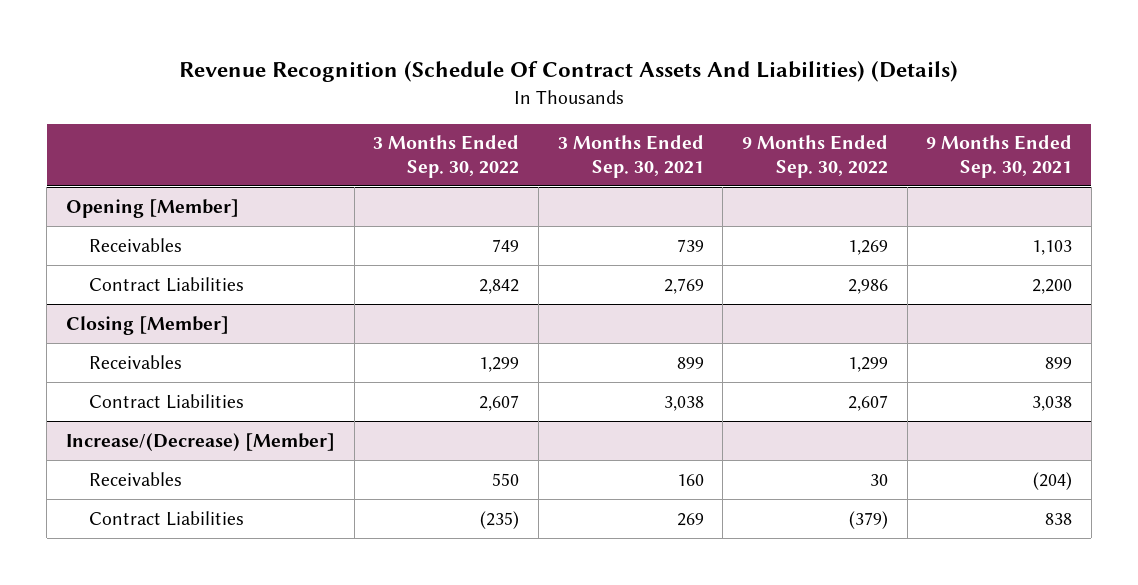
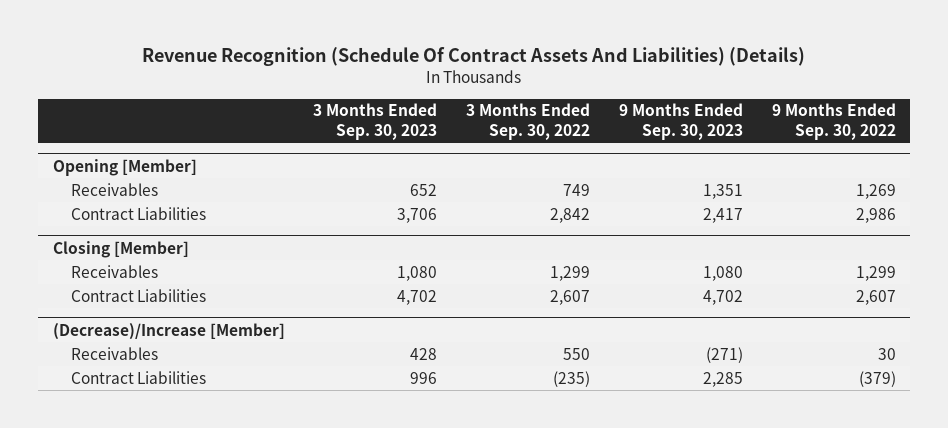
[557,135,704,178] 3 Months Ended Sep. 30, 2021 -> none
[926,135,1073,178] 9 Months Ended Sep. 30, 2021 -> none
none -> [313,103,438,141] 3 Months Ended Sep. 30, 2023
none -> [619,103,744,141] 9 Months Ended Sep. 30, 2023
[66,432,336,451] Increase/(Decrease) [Member] -> [52,322,285,340] (Decrease)/Increase [Member]

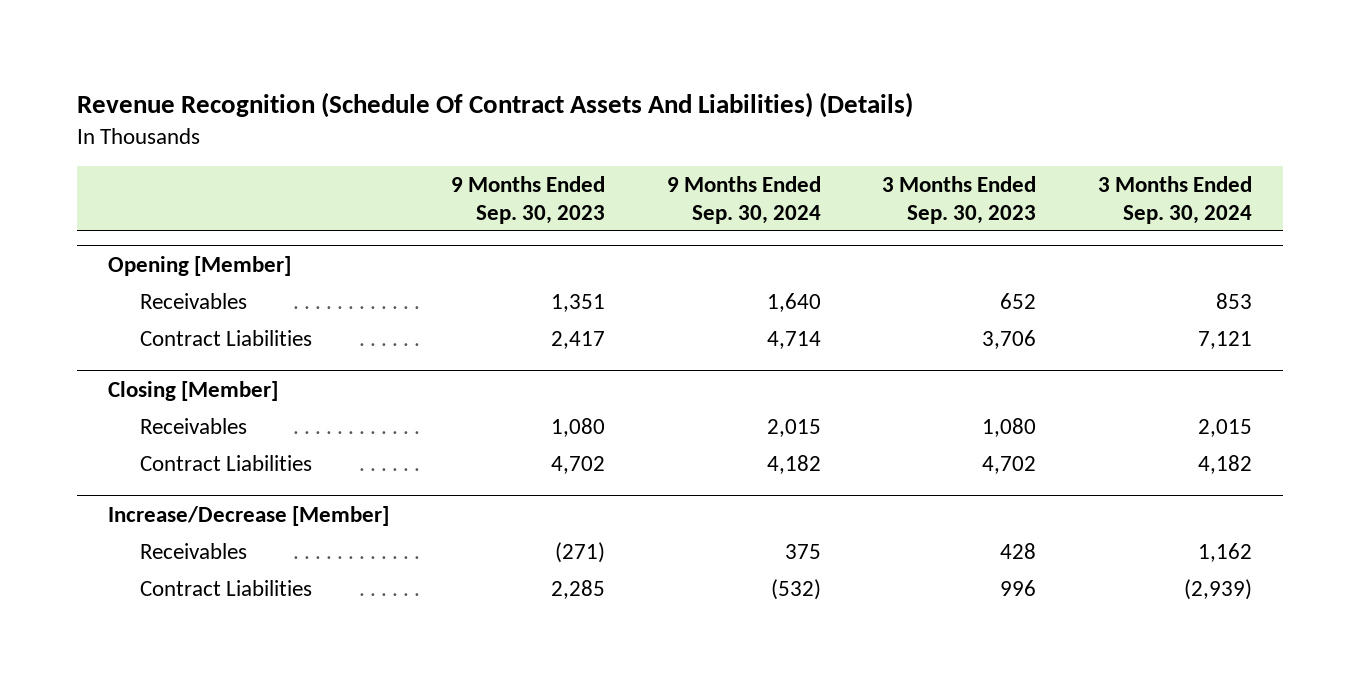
[466,103,591,141] 3 Months Ended Sep. 30, 2022 -> none
[771,103,896,141] 9 Months Ended Sep. 30, 2022 -> none
none -> [666,176,821,224] 9 Months Ended Sep. 30, 2024
none -> [1098,176,1253,224] 3 Months Ended Sep. 30, 2024
[52,322,285,340] (Decrease)/Increase [Member] -> [108,505,390,526] Increase/Decrease [Member]

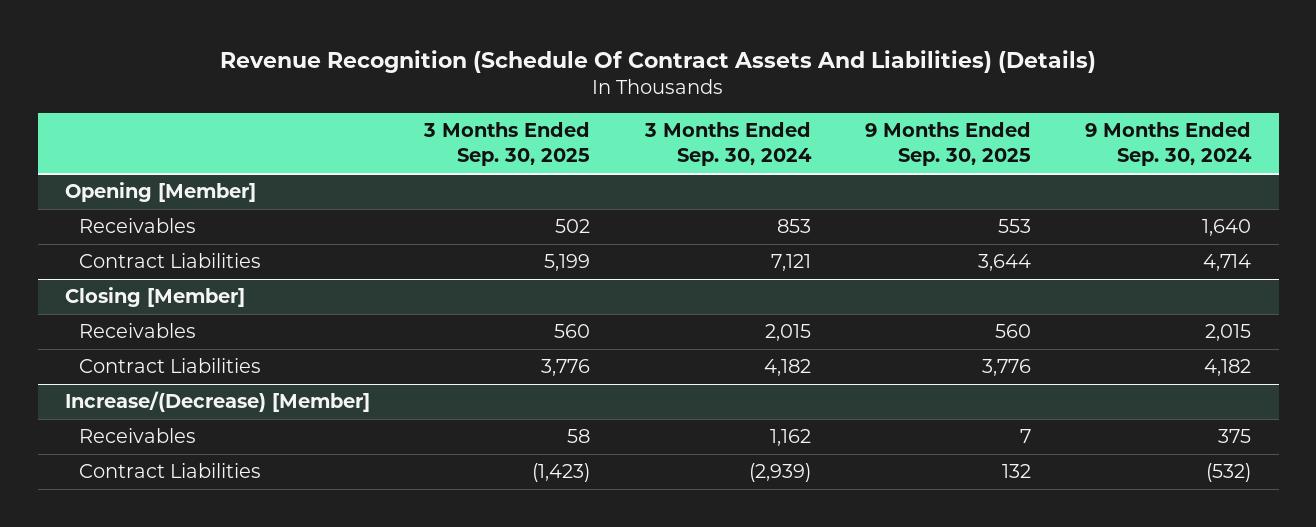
[450,176,605,224] 9 Months Ended Sep. 30, 2023 -> none
[882,176,1037,224] 3 Months Ended Sep. 30, 2023 -> none
none -> [423,122,591,167] 3 Months Ended Sep. 30, 2025
none -> [865,122,1032,167] 9 Months Ended Sep. 30, 2025
[108,505,390,526] Increase/Decrease [Member] -> [65,391,371,413] Increase/(Decrease) [Member]

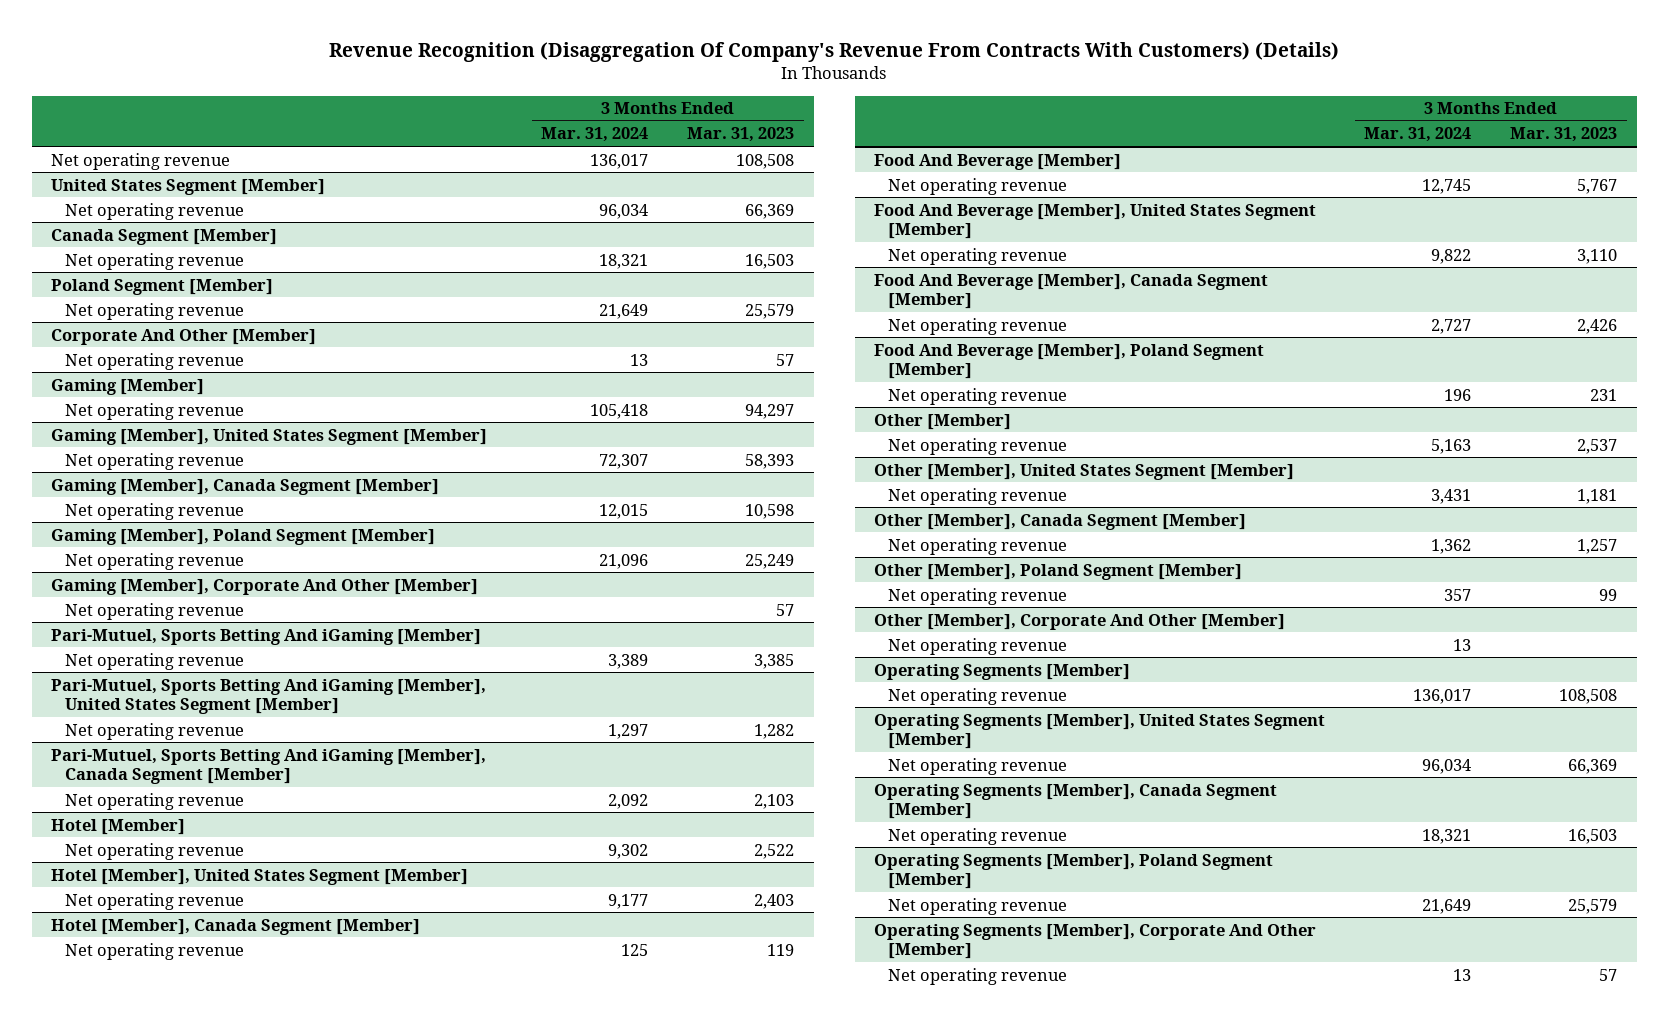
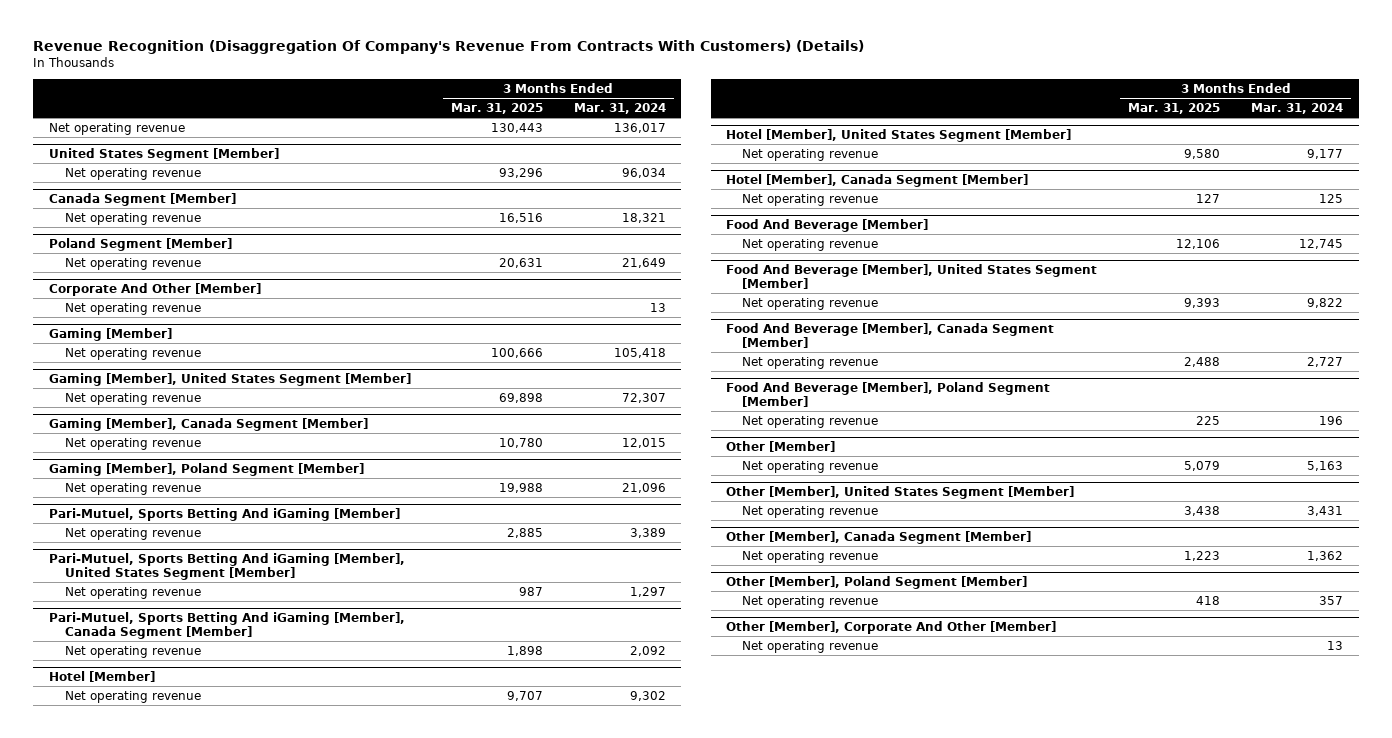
[687,127,795,143] Mar. 31, 2023 -> none
none -> [450,102,543,114] Mar. 31, 2025
[51,578,479,595] Gaming [Member], Corporate And Other [Member] -> none
[64,602,244,620] Net operating revenue -> none
[874,663,1131,680] Operating Segments [Member] -> none
[887,687,1067,705] Net operating revenue -> none
[874,713,1326,750] Operating Segments [Member], United States Segment [Member] -> none
[887,757,1067,775] Net operating revenue -> none
[874,783,1278,820] Operating Segments [Member], Canada Segment [Member] -> none
[887,827,1067,845] Net operating revenue -> none
[874,853,1274,890] Operating Segments [Member], Poland Segment [Member] -> none
[887,897,1067,915] Net operating revenue -> none
[874,923,1317,960] Operating Segments [Member], Corporate And Other [Member] -> none
[887,967,1067,985] Net operating revenue -> none

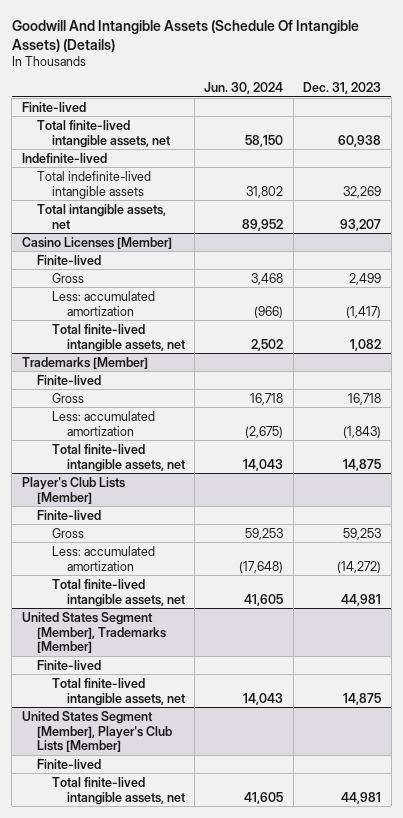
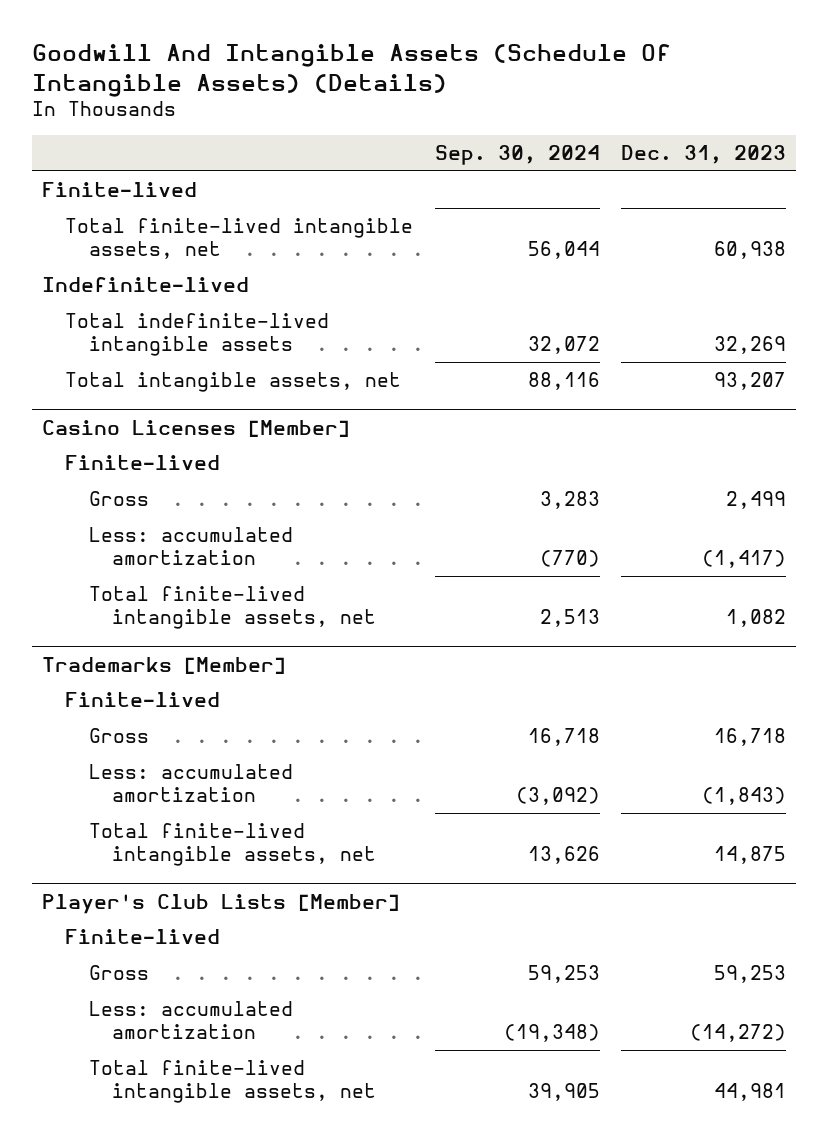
[204,82,284,95] Jun. 30, 2024 -> none
none -> [434,145,600,166] Sep. 30, 2024
[21,611,166,654] United States Segment [Member], Trademarks [Member] -> none
[36,659,101,670] Finite-lived -> none
[51,677,186,706] Total finite-lived intangible assets, net -> none
[21,710,172,753] United States Segment [Member], Player's Club Lists [Member] -> none
[36,758,101,769] Finite-lived -> none
[51,776,186,805] Total finite-lived intangible assets, net -> none

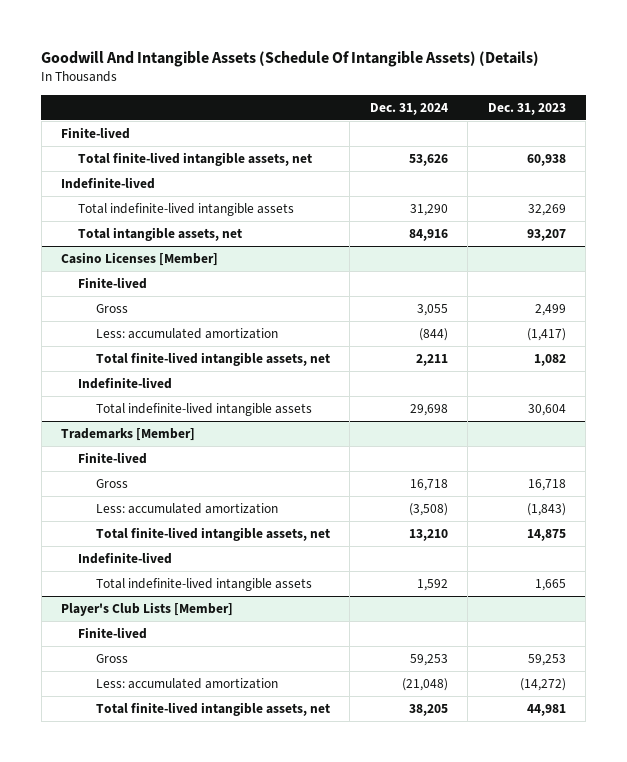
[434,145,600,166] Sep. 30, 2024 -> none
none -> [369,102,448,115] Dec. 31, 2024
none -> [78,377,173,390] Indefinite-lived
none -> [95,403,312,417] Total indefinite-lived intangible assets
none -> [78,552,173,565] Indefinite-lived
none -> [95,578,312,592] Total indefinite-lived intangible assets

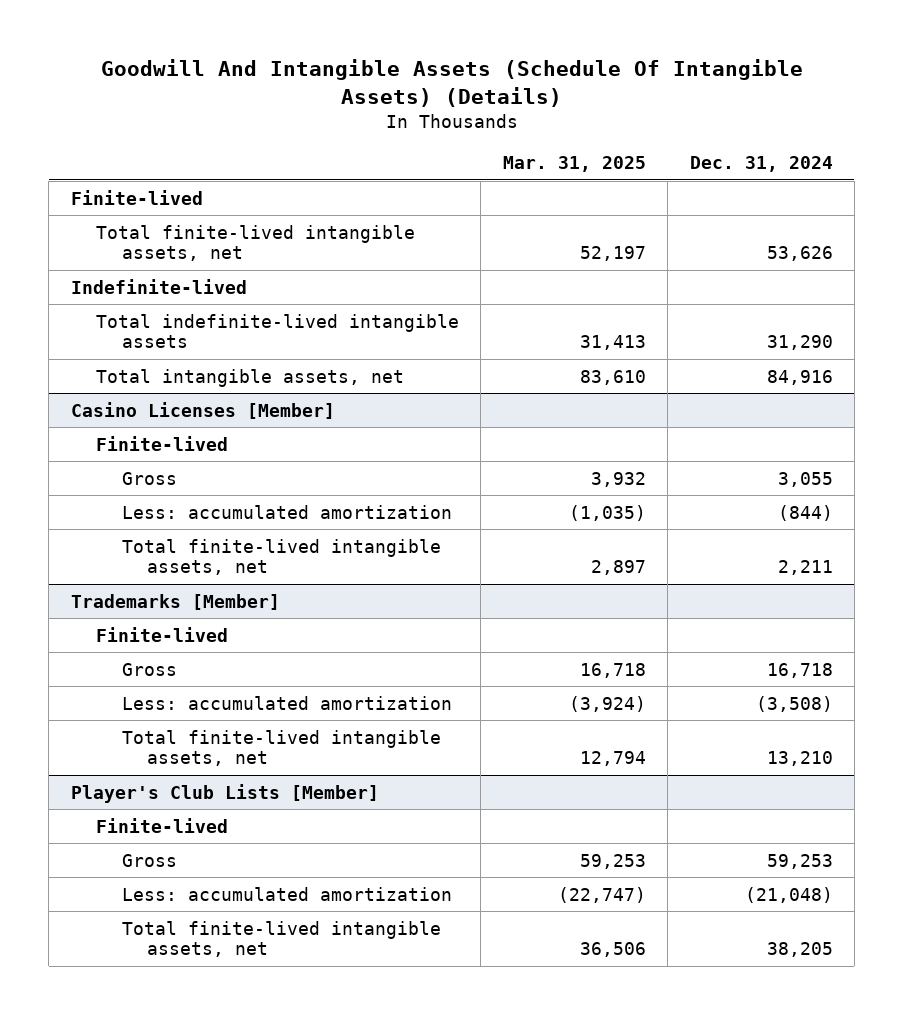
[487,102,566,115] Dec. 31, 2023 -> none
none -> [502,155,646,172] Mar. 31, 2025
[78,377,173,390] Indefinite-lived -> none
[95,403,312,417] Total indefinite-lived intangible assets -> none
[78,552,173,565] Indefinite-lived -> none
[95,578,312,592] Total indefinite-lived intangible assets -> none

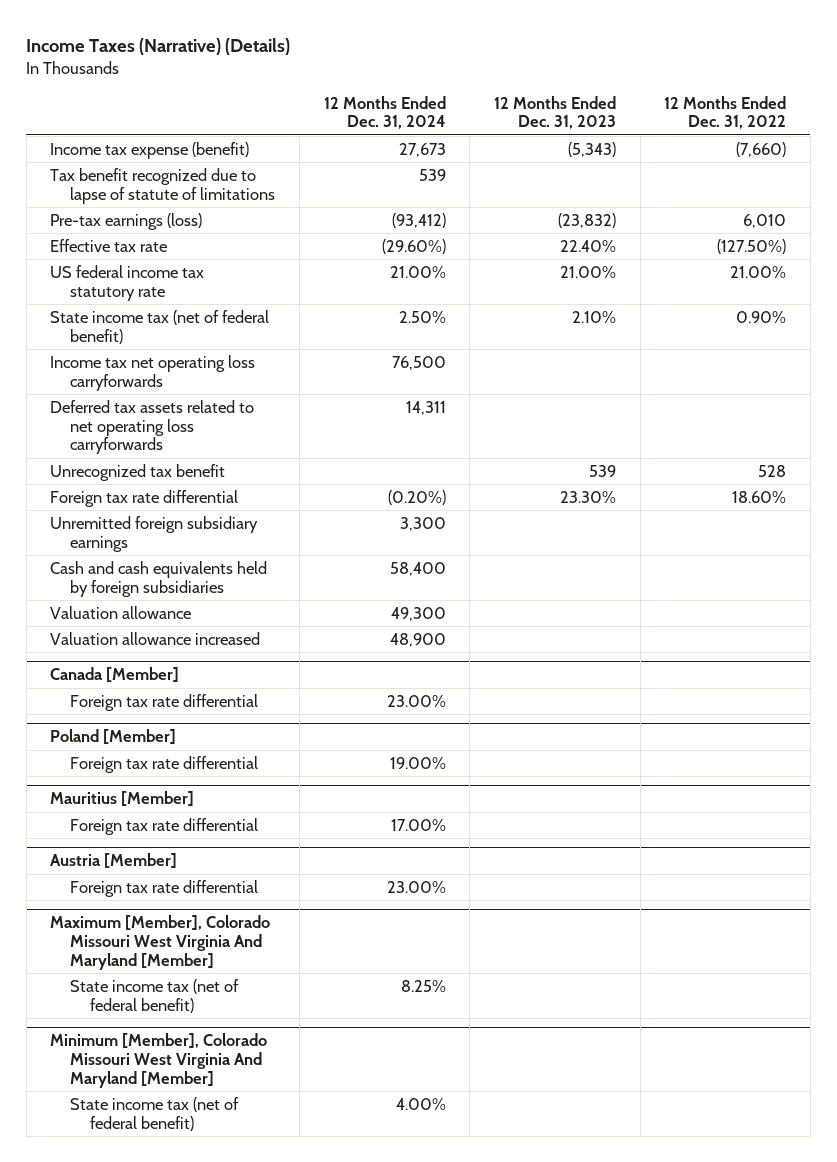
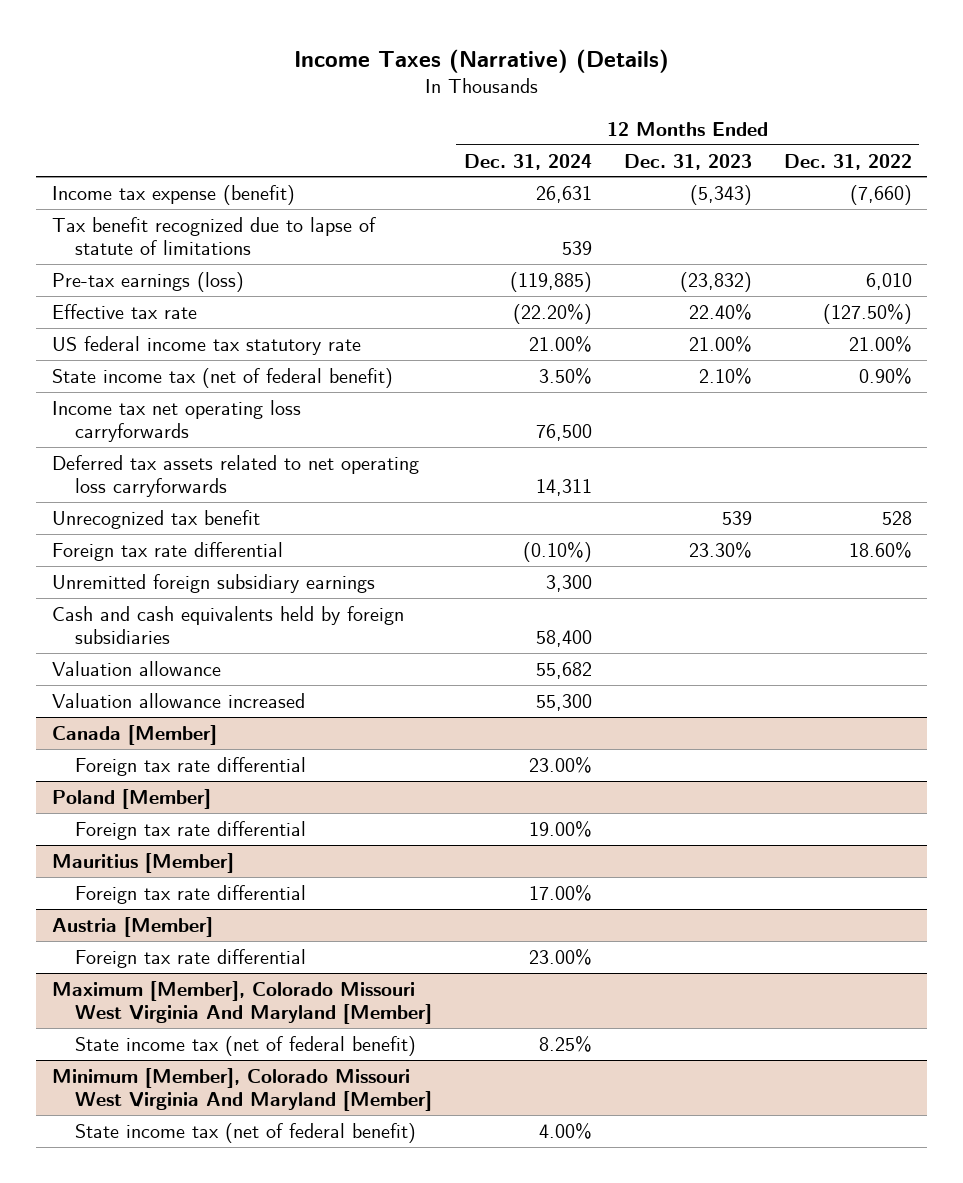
[398,142,446,157] 27,673 -> [535,185,592,203] 26,631
[391,212,446,228] (93,412) -> [509,271,592,292] (119,885)
[381,238,446,254] (29.60%) -> [512,303,592,324] (22.20%)
[398,310,446,323] 2.50% -> [538,367,592,384] 3.50%
[387,489,446,505] (0.20%) -> [522,541,592,562] (0.10%)
[390,606,446,621] 49,300 -> [535,661,592,679] 55,682
[389,632,446,647] 48,900 -> [535,693,592,711] 55,300

